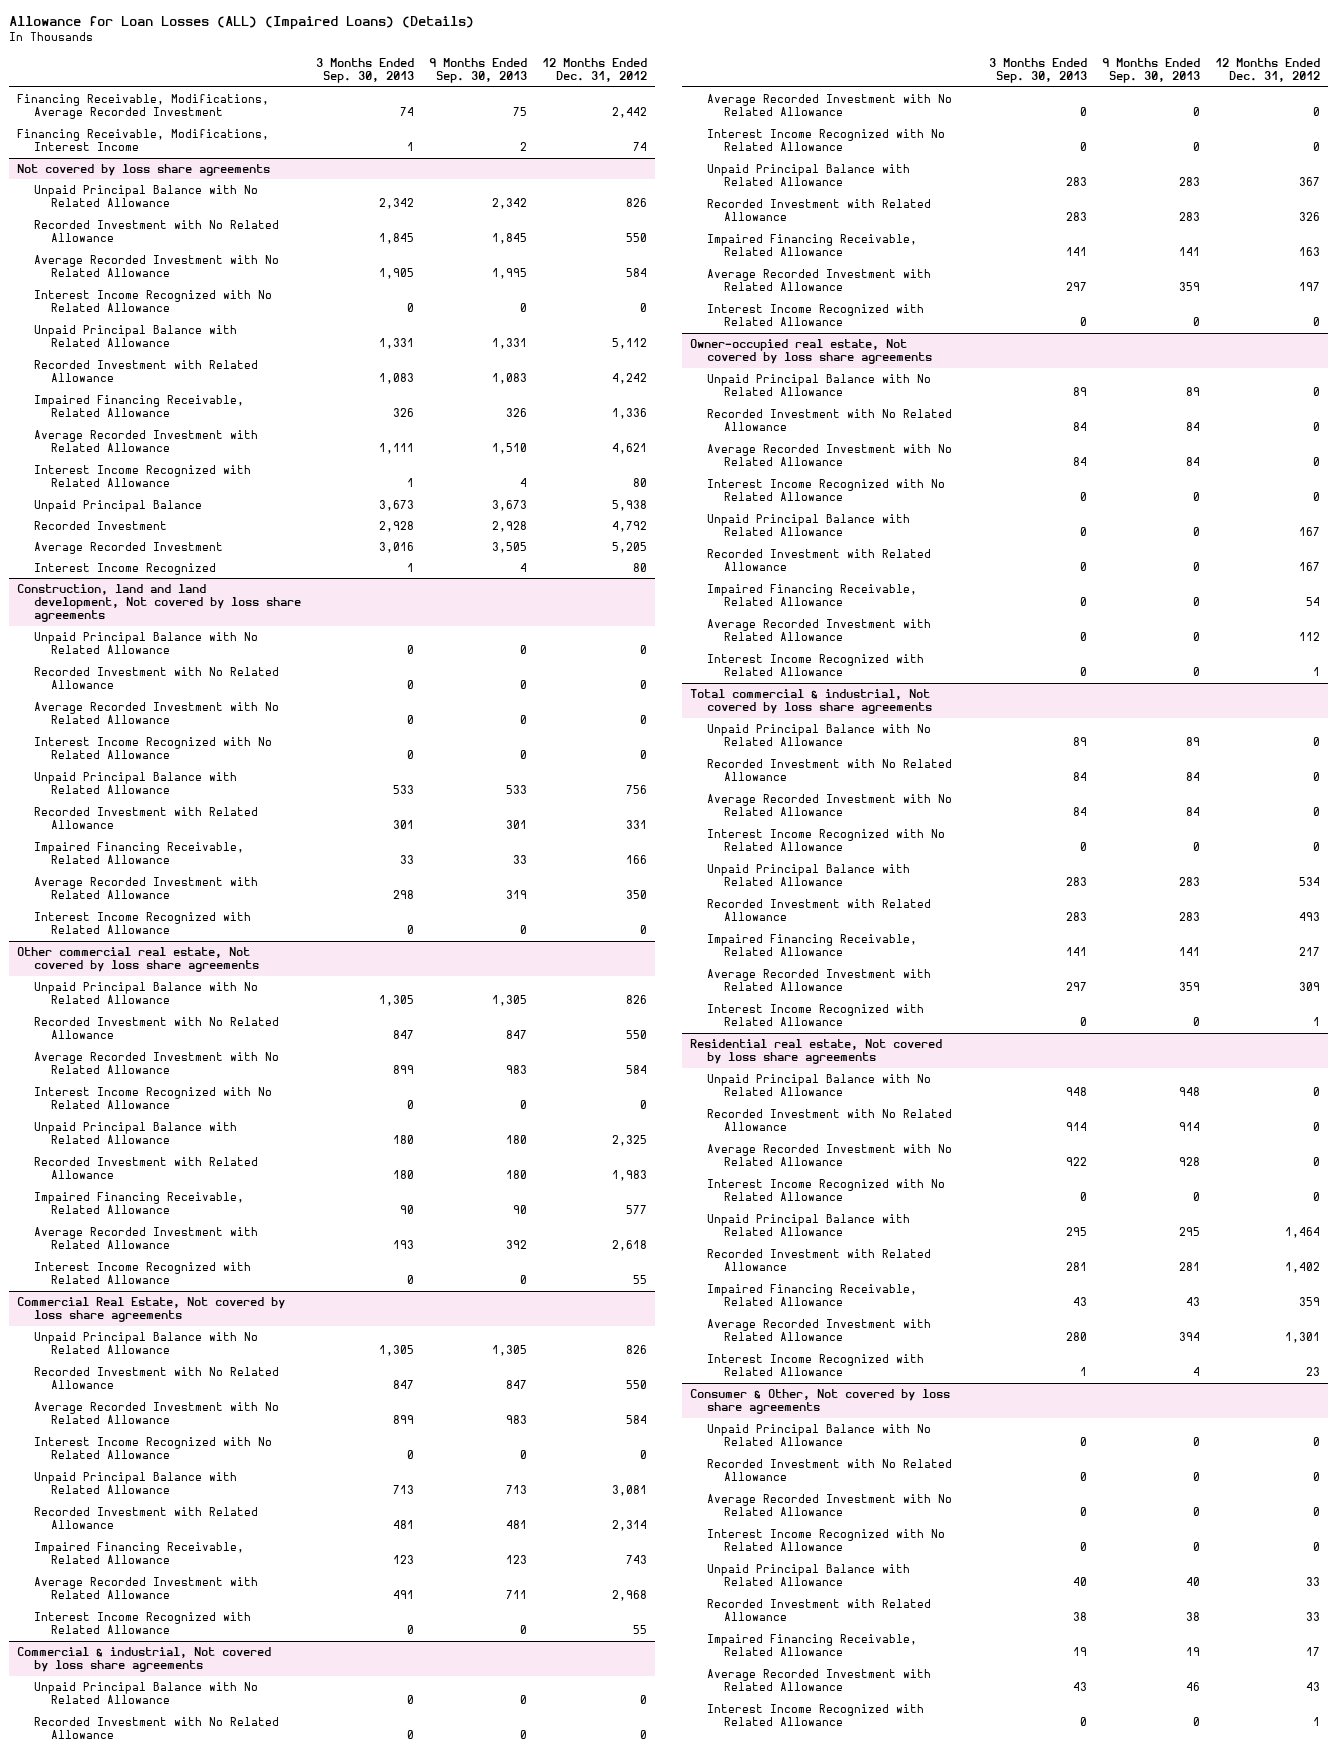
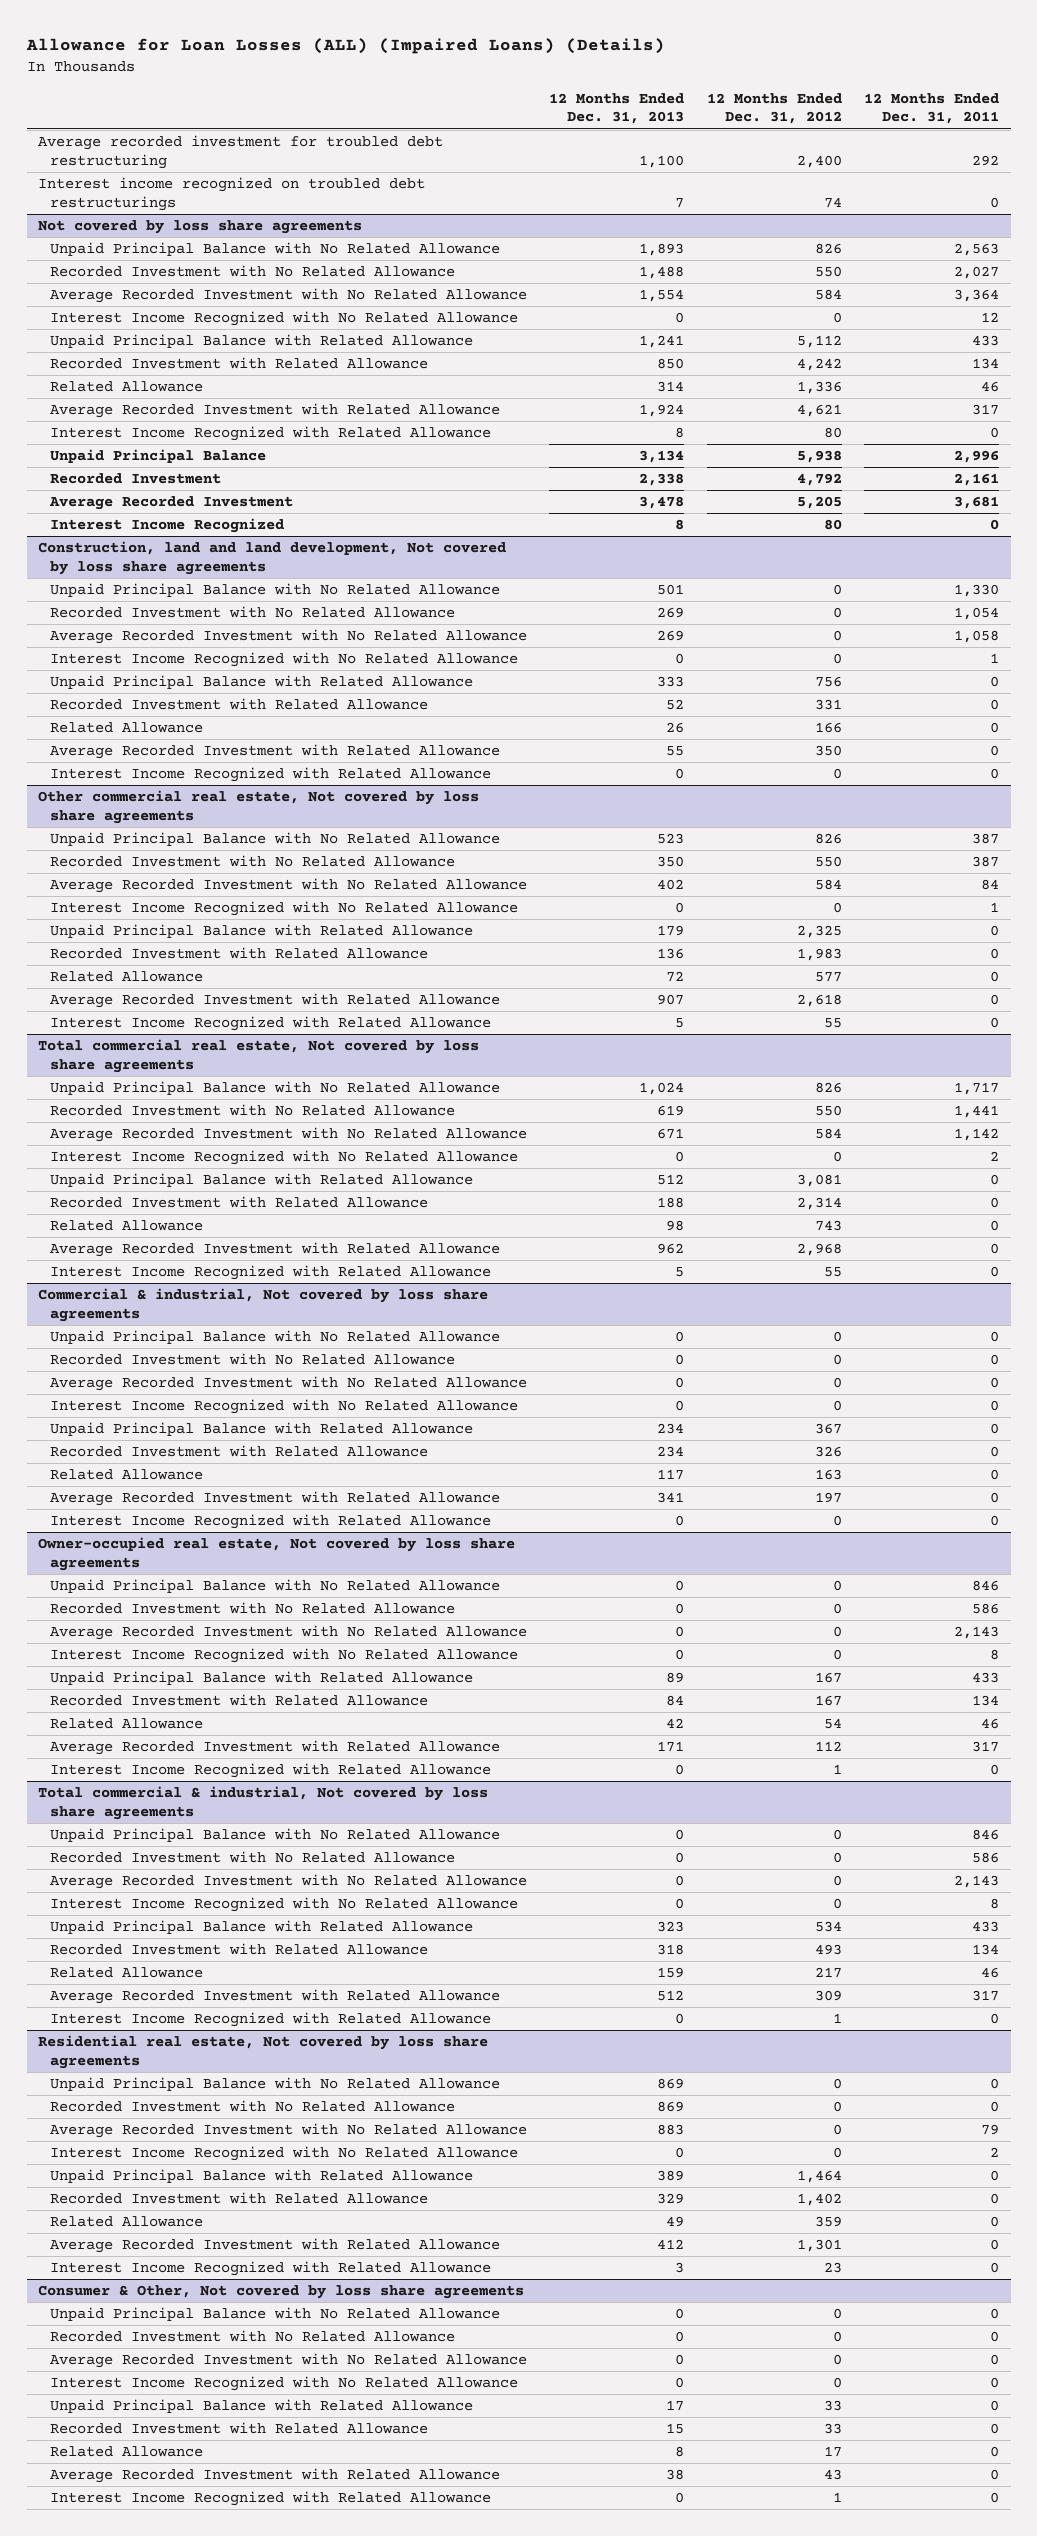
[315,58,414,84] 3 Months Ended Sep. 30, 2013 -> none
[429,58,528,84] 9 Months Ended Sep. 30, 2013 -> none
none -> [549,92,685,125] 12 Months Ended Dec. 31, 2013
none -> [864,92,1000,125] 12 Months Ended Dec. 31, 2011
[16,93,269,120] Financing Receivable, Modifications, Average Recorded Investment -> [37,135,443,169] Average recorded investment for troubled debt restructuring
[612,107,648,119] 2,442 -> [796,154,842,168] 2,400
[16,128,269,152] Financing Receivable, Modifications, Interest Income -> [37,177,425,211] Interest income recognized on troubled debt restructurings
[33,394,244,418] Impaired Financing Receivable, Related Allowance -> [49,381,203,393] Related Allowance
[33,841,244,865] Impaired Financing Receivable, Related Allowance -> [49,722,203,734] Related Allowance
[33,1191,244,1215] Impaired Financing Receivable, Related Allowance -> [49,971,203,983] Related Allowance
[16,1296,285,1323] Commercial Real Estate, Not covered by loss share agreements -> [37,1039,479,1073] Total commercial real estate, Not covered by loss share agreements
[33,1541,244,1565] Impaired Financing Receivable, Related Allowance -> [49,1220,203,1232] Related Allowance
[707,233,918,257] Impaired Financing Receivable, Related Allowance -> [49,1469,203,1481] Related Allowance
[707,583,918,607] Impaired Financing Receivable, Related Allowance -> [49,1718,203,1730] Related Allowance
[707,933,918,957] Impaired Financing Receivable, Related Allowance -> [49,1967,203,1979] Related Allowance
[707,1283,918,1307] Impaired Financing Receivable, Related Allowance -> [49,2216,203,2228] Related Allowance
[707,1633,918,1657] Impaired Financing Receivable, Related Allowance -> [49,2446,203,2458] Related Allowance

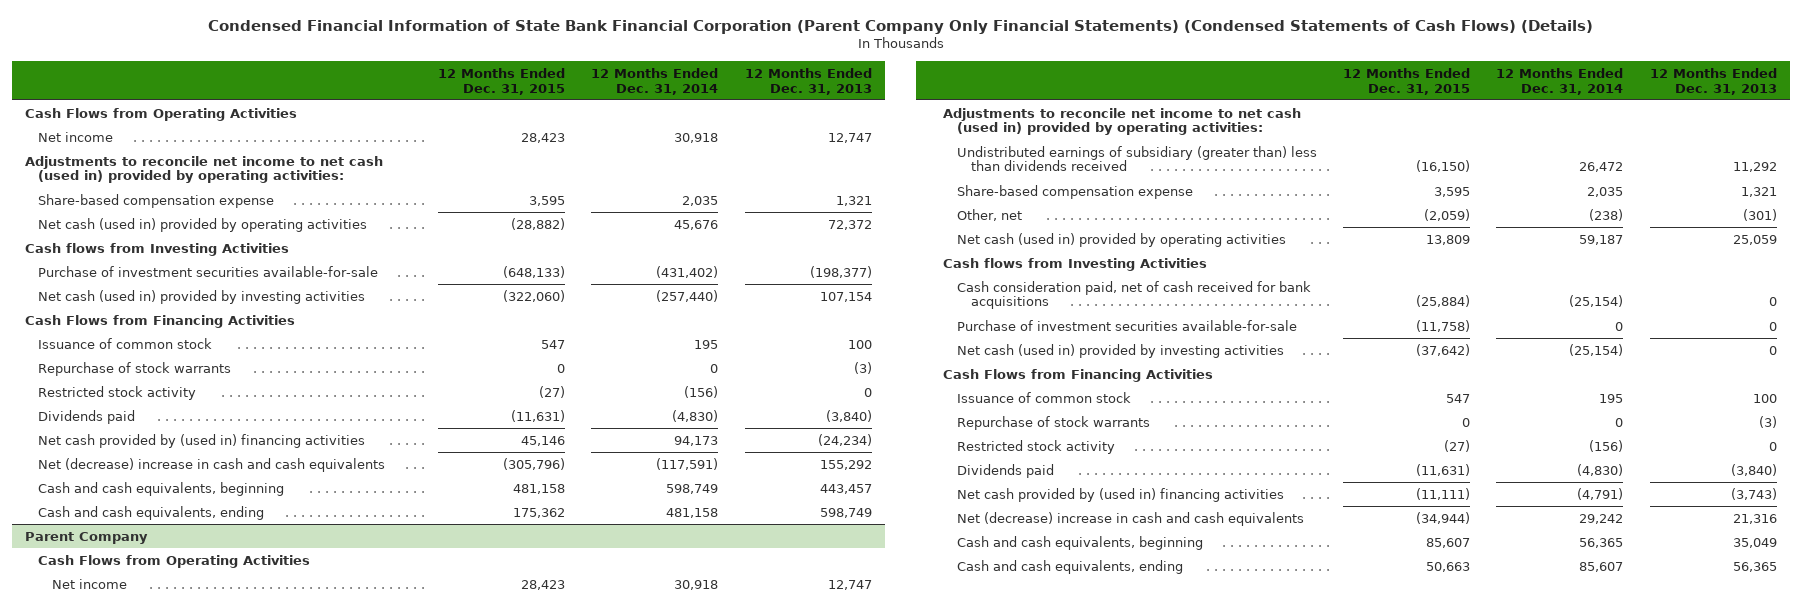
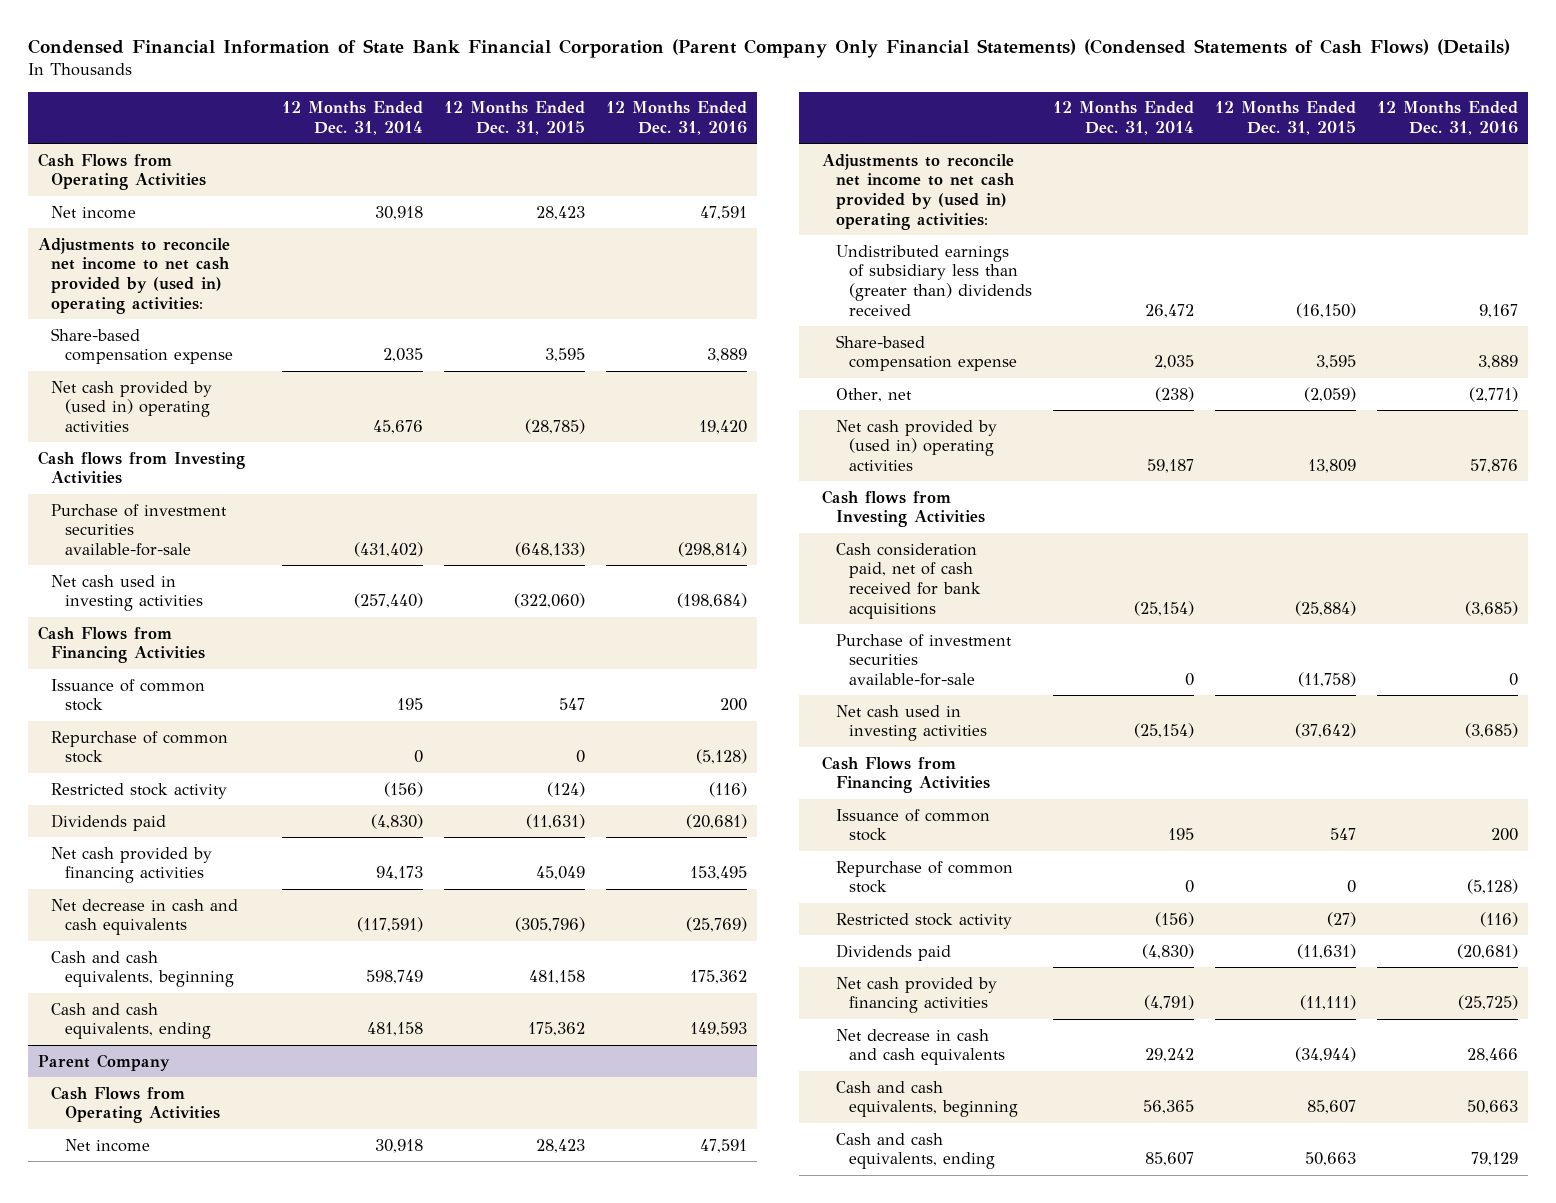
[744,67,872,95] 12 Months Ended Dec. 31, 2013 -> none
none -> [605,101,747,136] 12 Months Ended Dec. 31, 2016
[24,155,383,184] Adjustments to reconcile net income to net cash (used in) provided by operating activities: -> [38,237,231,315] Adjustments to reconcile net income to net cash provided by (used in) operating activities:
[38,217,368,232] Net cash (used in) provided by operating activities -> [51,380,213,433] Net cash provided by (used in) operating activities
[511,217,566,230] (28,882) -> [524,419,585,435] (28,785)
[38,289,366,304] Net cash (used in) provided by investing activities -> [51,574,203,612] Net cash used in investing activities
[38,361,232,376] Repurchase of stock warrants -> [51,730,229,764] Repurchase of common stock
[539,385,566,398] (27) -> [546,781,585,797] (124)
[38,433,366,448] Net cash provided by (used in) financing activities -> [51,846,213,884] Net cash provided by financing activities
[521,435,566,446] 45,146 -> [535,866,585,881] 45,049
[38,457,386,472] Net (decrease) increase in cash and cash equivalents -> [51,898,239,936] Net decrease in cash and cash equivalents
[943,107,1302,136] Adjustments to reconcile net income to net cash (used in) provided by operating activities: -> [822,153,1015,231] Adjustments to reconcile net income to net cash provided by (used in) operating activities:
[956,145,1317,172] Undistributed earnings of subsidiary (greater than) less than dividends received -> [835,244,1032,317] Undistributed earnings of subsidiary less than (greater than) dividends received
[956,232,1286,247] Net cash (used in) provided by operating activities -> [835,419,997,472] Net cash provided by (used in) operating activities
[956,343,1284,358] Net cash (used in) provided by investing activities -> [835,704,987,742] Net cash used in investing activities
[956,415,1150,430] Repurchase of stock warrants -> [835,860,1013,894] Repurchase of common stock
[956,487,1284,502] Net cash provided by (used in) financing activities -> [835,976,997,1014] Net cash provided by financing activities
[956,511,1304,526] Net (decrease) increase in cash and cash equivalents -> [835,1028,1005,1066] Net decrease in cash and cash equivalents

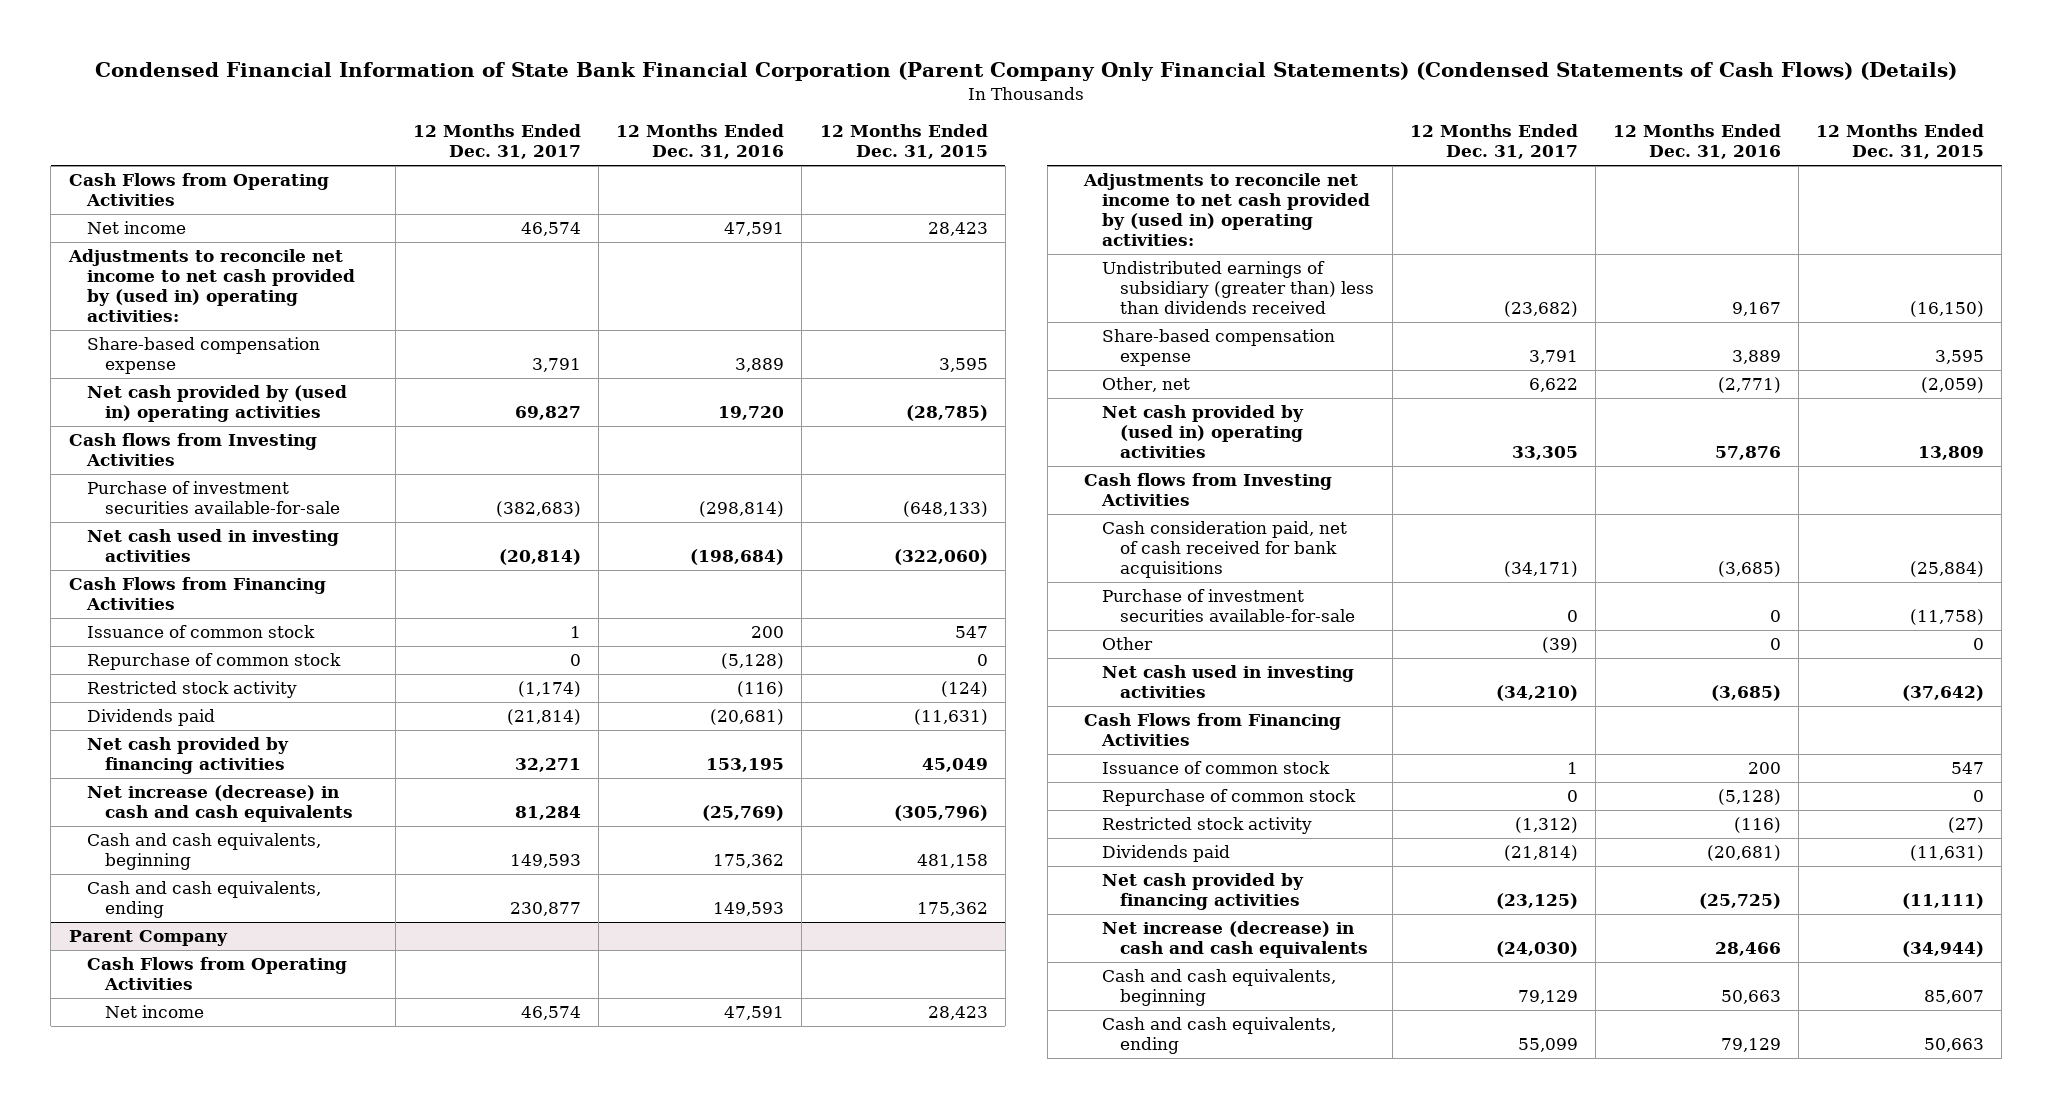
[281,101,423,136] 12 Months Ended Dec. 31, 2014 -> none
none -> [413,124,582,160] 12 Months Ended Dec. 31, 2017
[698,420,747,435] 19,420 -> [718,406,785,421] 19,720
[689,866,747,881] 153,495 -> [706,758,785,773] 153,195
[51,898,239,936] Net decrease in cash and cash equivalents -> [87,785,354,823] Net increase (decrease) in cash and cash equivalents
[835,244,1032,317] Undistributed earnings of subsidiary less than (greater than) dividends received -> [1102,261,1375,314] Undistributed earnings of subsidiary (greater than) less than dividends received
none -> [1102,637,1154,651] Other
[835,1028,1005,1066] Net decrease in cash and cash equivalents -> [1102,921,1369,959] Net increase (decrease) in cash and cash equivalents

